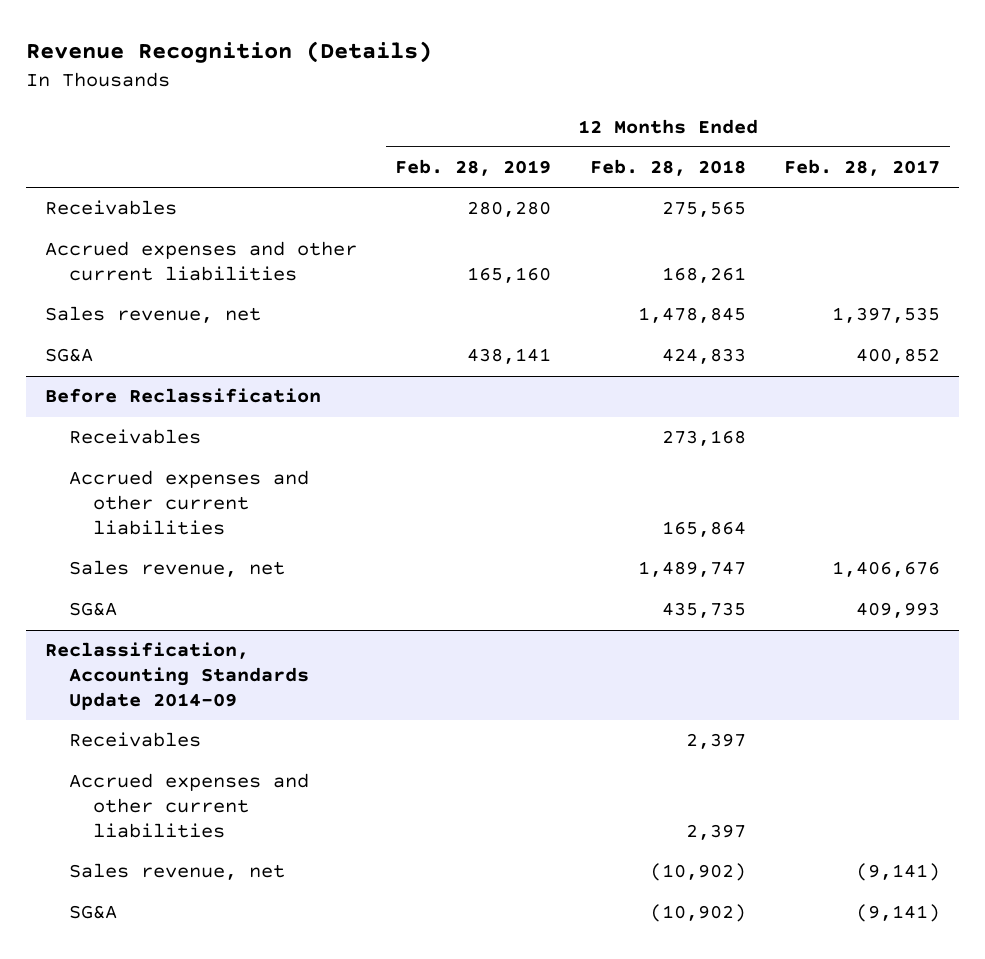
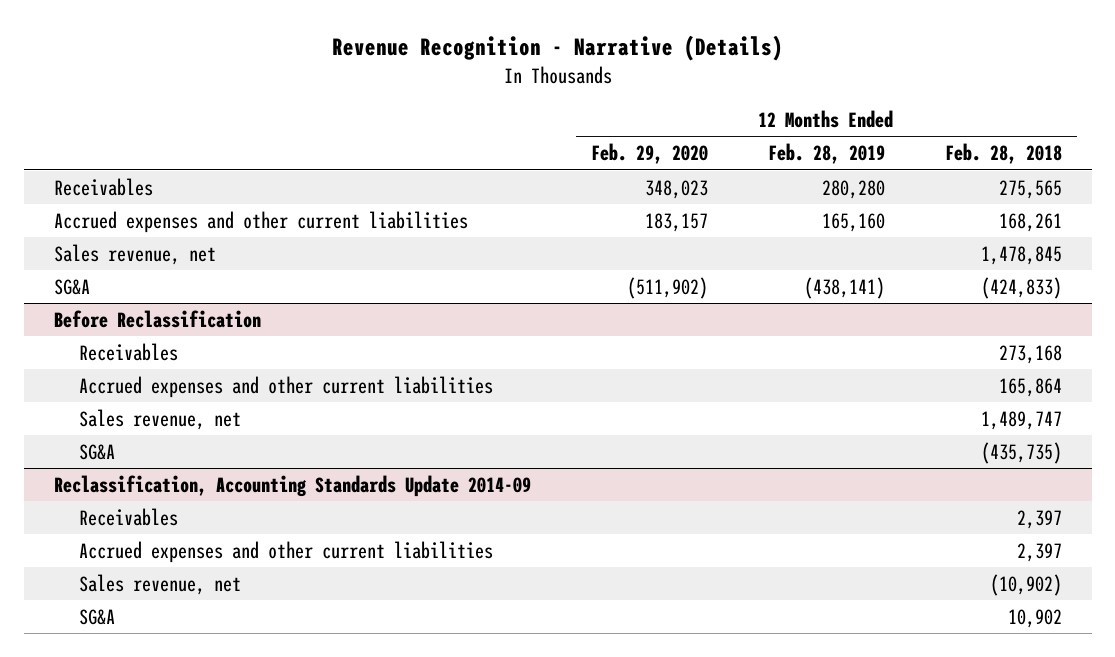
[25,40,432,63] Revenue Recognition (Details) -> [331,35,783,62] Revenue Recognition - Narrative (Details)
[784,159,941,177] Feb. 28, 2017 -> none
none -> [590,143,708,165] Feb. 29, 2020
[467,348,552,365] 438,141 -> [803,276,885,299] (438,141)
[661,348,746,365] 424,833 -> [980,276,1062,299] (424,833)
[661,602,746,619] 435,735 -> [980,441,1062,464] (435,735)
[649,904,746,923] (10,902) -> [1007,608,1062,628] 10,902

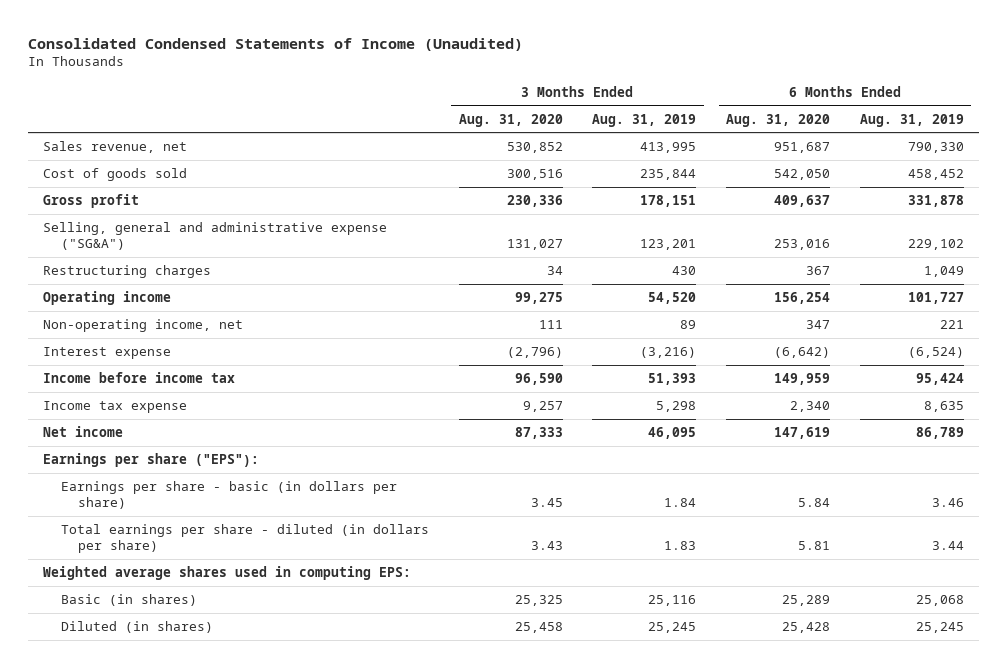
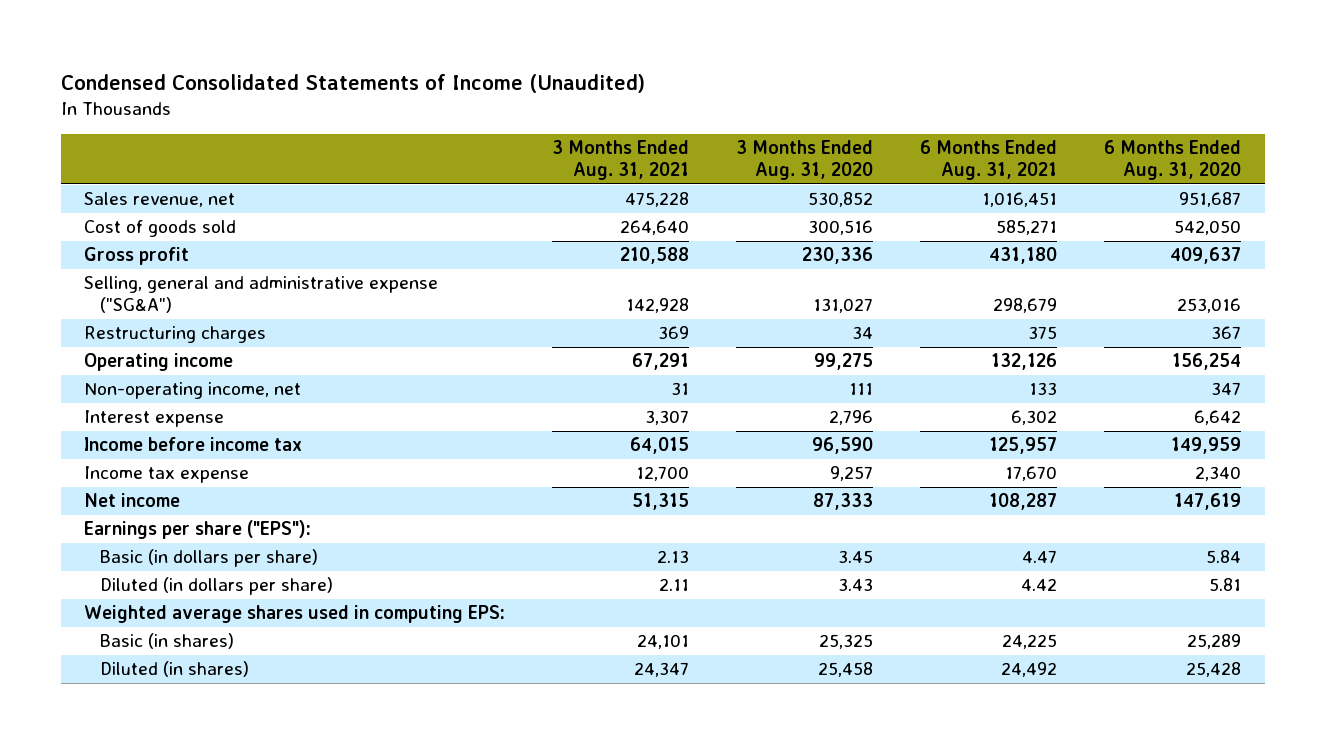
[28,37,524,51] Consolidated Condensed Statements of Income (Unaudited) -> [60,73,645,93] Condensed Consolidated Statements of Income (Unaudited)
[592,113,697,127] Aug. 31, 2019 -> none
[860,113,965,127] Aug. 31, 2019 -> none
none -> [552,140,690,181] 3 Months Ended Aug. 31, 2021
none -> [920,140,1058,181] 6 Months Ended Aug. 31, 2021
[506,346,563,358] (2,796) -> [829,410,874,426] 2,796
[774,346,831,358] (6,642) -> [1194,410,1242,426] 6,642
[60,480,397,510] Earnings per share - basic (in dollars per share) -> [100,549,319,568] Basic (in dollars per share)
[60,523,429,554] Total earnings per share - diluted (in dollars per share) -> [100,577,334,596] Diluted (in dollars per share)

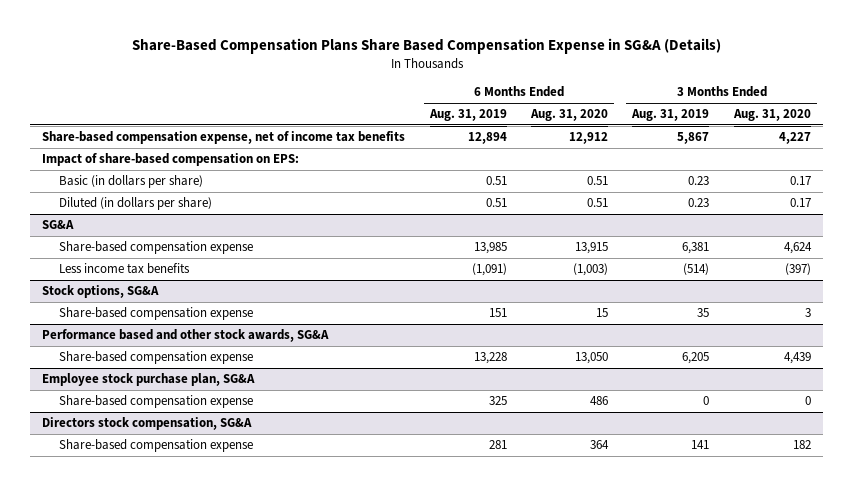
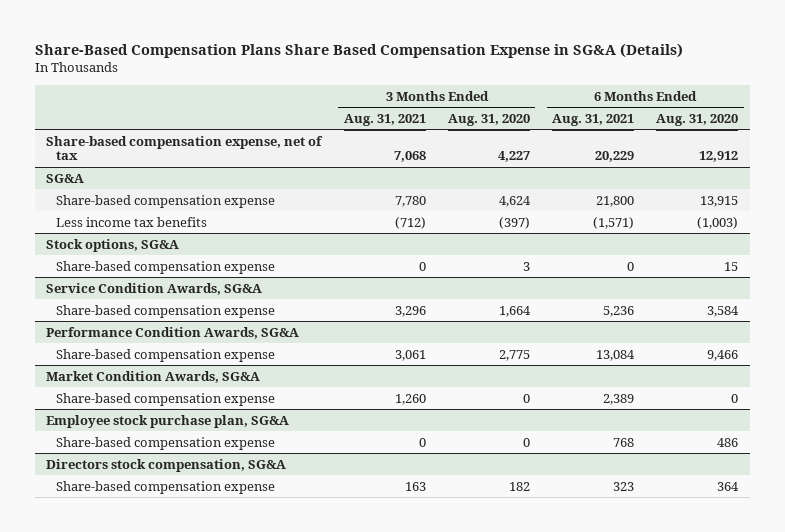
[428,109,507,122] Aug. 31, 2019 -> none
[631,109,710,122] Aug. 31, 2019 -> none
none -> [343,113,426,126] Aug. 31, 2021
none -> [552,113,635,126] Aug. 31, 2021
[42,153,300,167] Impact of share-based compensation on EPS: -> none
[58,175,203,189] Basic (in dollars per share) -> none
[58,197,212,211] Diluted (in dollars per share) -> none
[42,131,406,145] Share-based compensation expense, net of income tax benefits -> [46,135,324,161] Share-based compensation expense, net of tax
[42,329,330,343] Performance based and other stock awards, SG&A -> none
none -> [46,282,263,295] Service Condition Awards, SG&A
[575,352,609,365] 13,050 -> [707,305,740,317] 3,584
[783,352,811,365] 4,439 -> [498,305,531,317] 1,664
none -> [46,326,300,339] Performance Condition Awards, SG&A
none -> [55,348,275,362] Share-based compensation expense
none -> [46,370,261,383] Market Condition Awards, SG&A
none -> [55,392,275,406] Share-based compensation expense

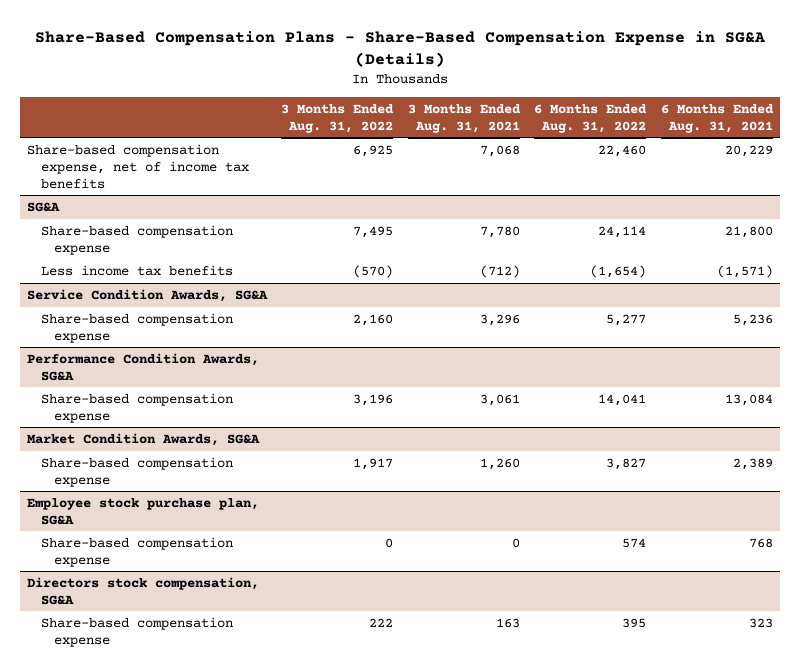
[35,43,684,59] Share-Based Compensation Plans Share Based Compensation Expense in SG&A (Details) -> [34,30,765,67] Share-Based Compensation Plans - Share-Based Compensation Expense in SG&A (Details)
[447,113,530,126] Aug. 31, 2020 -> none
[656,113,739,126] Aug. 31, 2020 -> none
none -> [281,103,395,133] 3 Months Ended Aug. 31, 2022
none -> [534,103,648,133] 6 Months Ended Aug. 31, 2022
[46,135,324,161] Share-based compensation expense, net of tax -> [26,143,249,189] Share-based compensation expense, net of income tax benefits
[46,238,180,252] Stock options, SG&A -> none
[55,260,275,274] Share-based compensation expense -> none

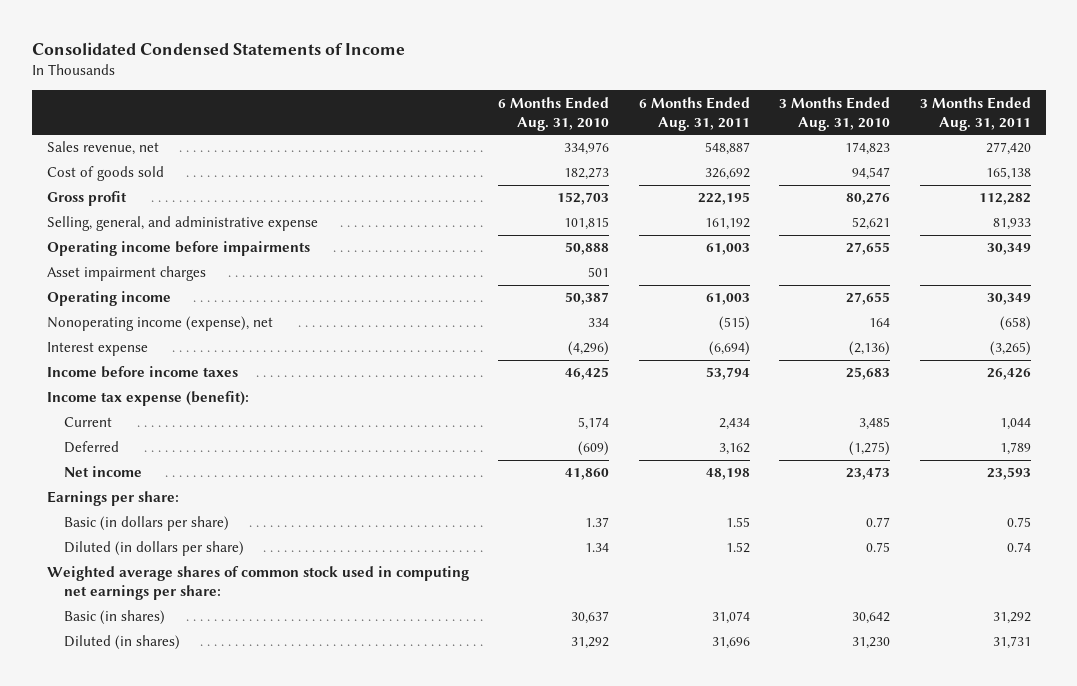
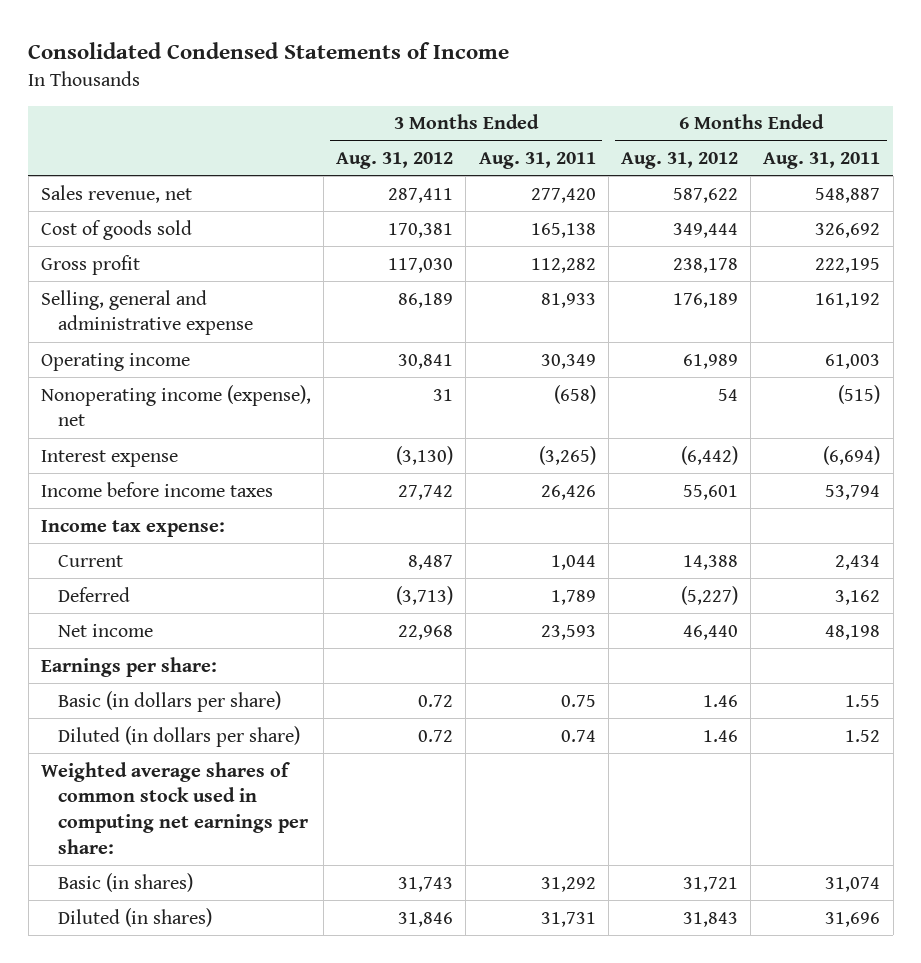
[498,96,610,131] 6 Months Ended Aug. 31, 2010 -> none
[779,96,891,131] 3 Months Ended Aug. 31, 2010 -> none
none -> [336,152,454,170] Aug. 31, 2012
none -> [620,152,738,170] Aug. 31, 2012
[46,241,310,257] Operating income before impairments -> none
[46,266,206,282] Asset impairment charges -> none
[46,216,318,232] Selling, general, and administrative expense -> [40,289,254,336] Selling, general and administrative expense
[46,391,249,407] Income tax expense (benefit): -> [40,519,225,537] Income tax expense:

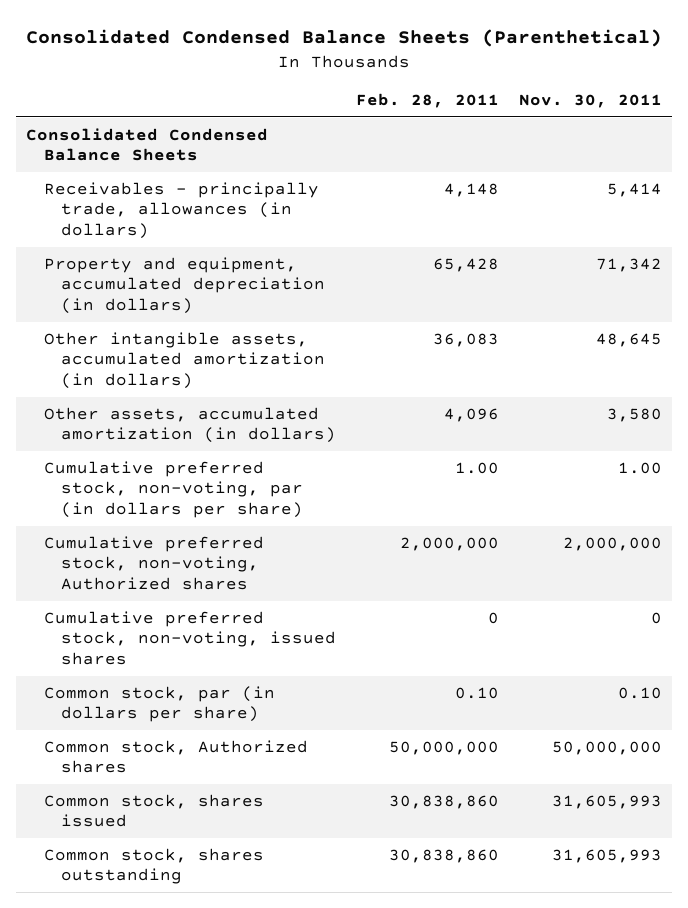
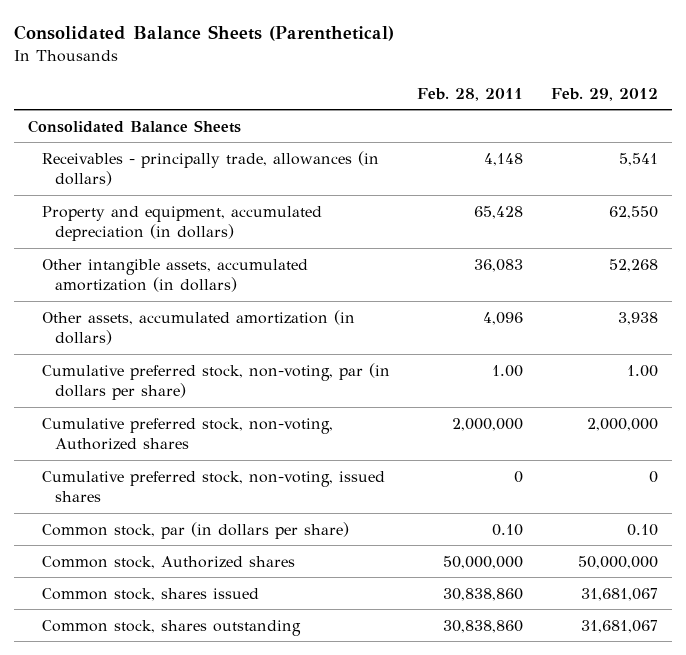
[26,29,663,48] Consolidated Condensed Balance Sheets (Parenthetical) -> [13,25,394,42] Consolidated Balance Sheets (Parenthetical)
[518,94,662,109] Nov. 30, 2011 -> none
none -> [550,87,658,101] Feb. 29, 2012
[26,127,269,162] Consolidated Condensed Balance Sheets -> [27,119,241,133] Consolidated Balance Sheets

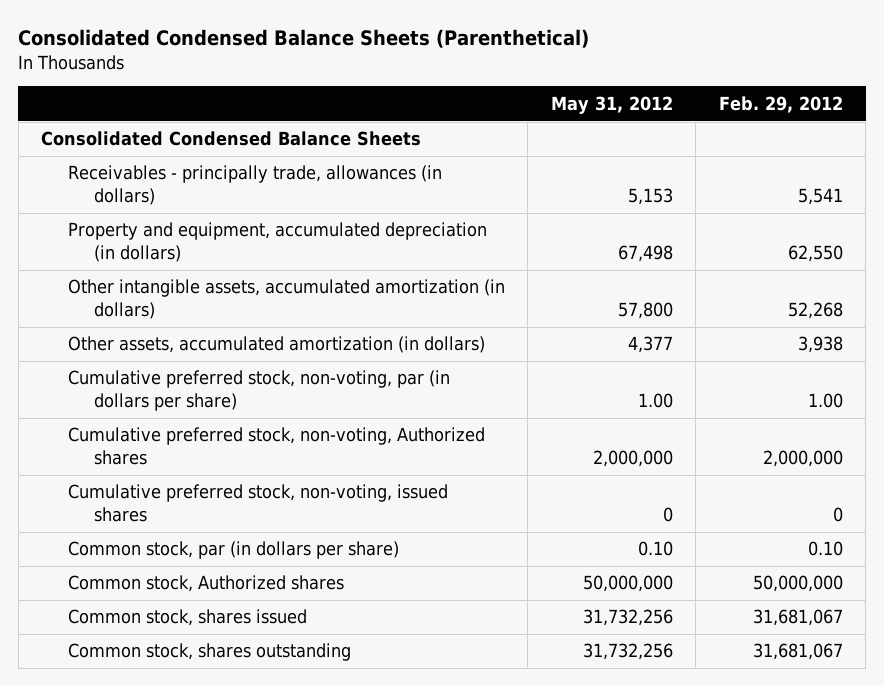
[13,25,394,42] Consolidated Balance Sheets (Parenthetical) -> [18,29,590,49] Consolidated Condensed Balance Sheets (Parenthetical)
[417,87,524,101] Feb. 28, 2011 -> none
none -> [550,95,673,114] May 31, 2012
[27,119,241,133] Consolidated Balance Sheets -> [41,131,422,147] Consolidated Condensed Balance Sheets

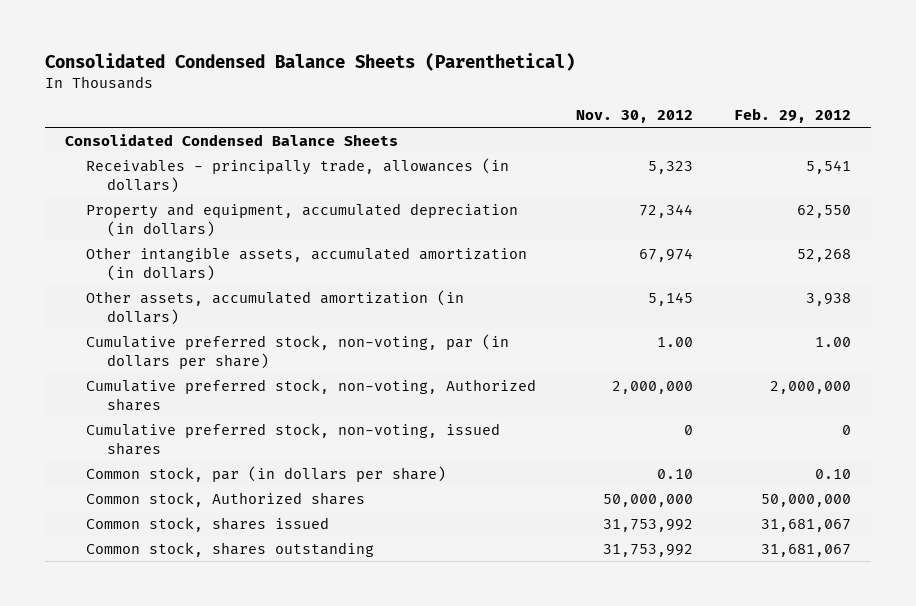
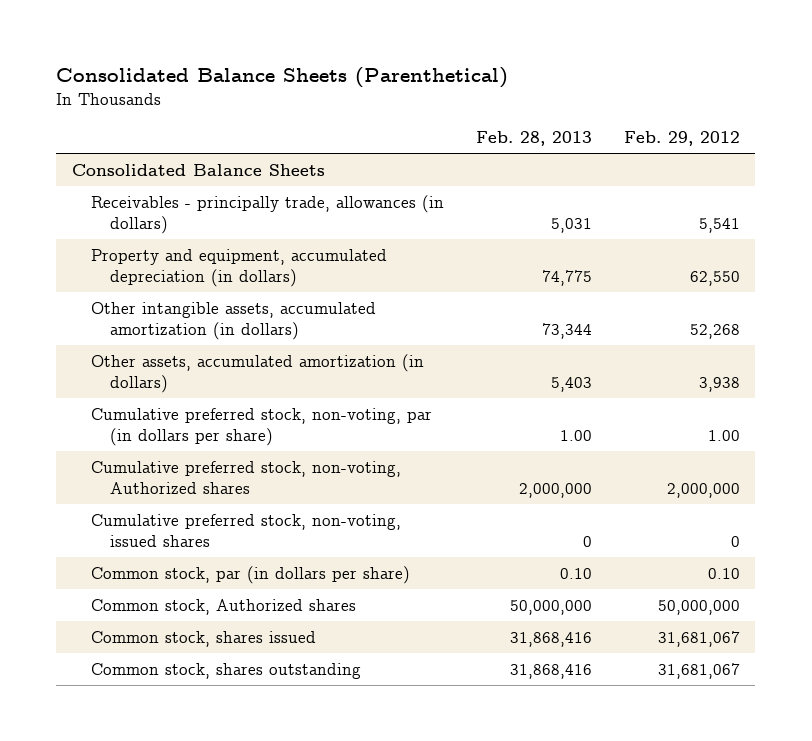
[44,52,575,71] Consolidated Condensed Balance Sheets (Parenthetical) -> [56,67,509,89] Consolidated Balance Sheets (Parenthetical)
[576,110,694,124] Nov. 30, 2012 -> none
none -> [475,131,592,147] Feb. 28, 2013
[65,133,399,146] Consolidated Condensed Balance Sheets -> [72,163,326,176] Consolidated Balance Sheets

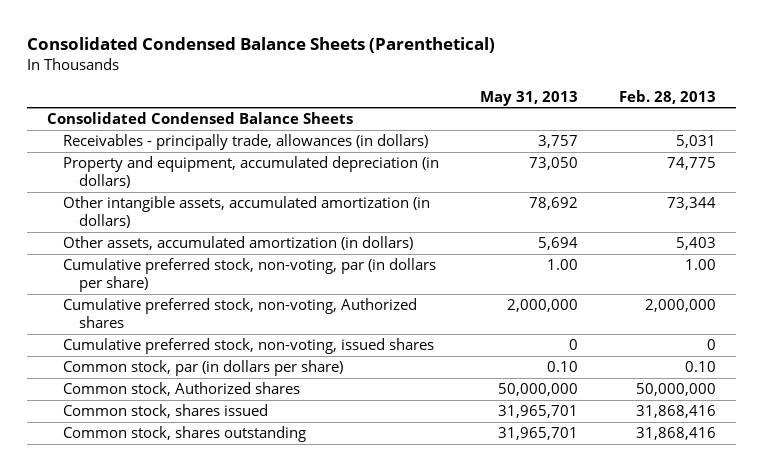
[56,67,509,89] Consolidated Balance Sheets (Parenthetical) -> [26,36,495,53] Consolidated Condensed Balance Sheets (Parenthetical)
[623,131,740,147] Feb. 29, 2012 -> none
none -> [480,90,579,106] May 31, 2013
[72,163,326,176] Consolidated Balance Sheets -> [47,112,354,125] Consolidated Condensed Balance Sheets

